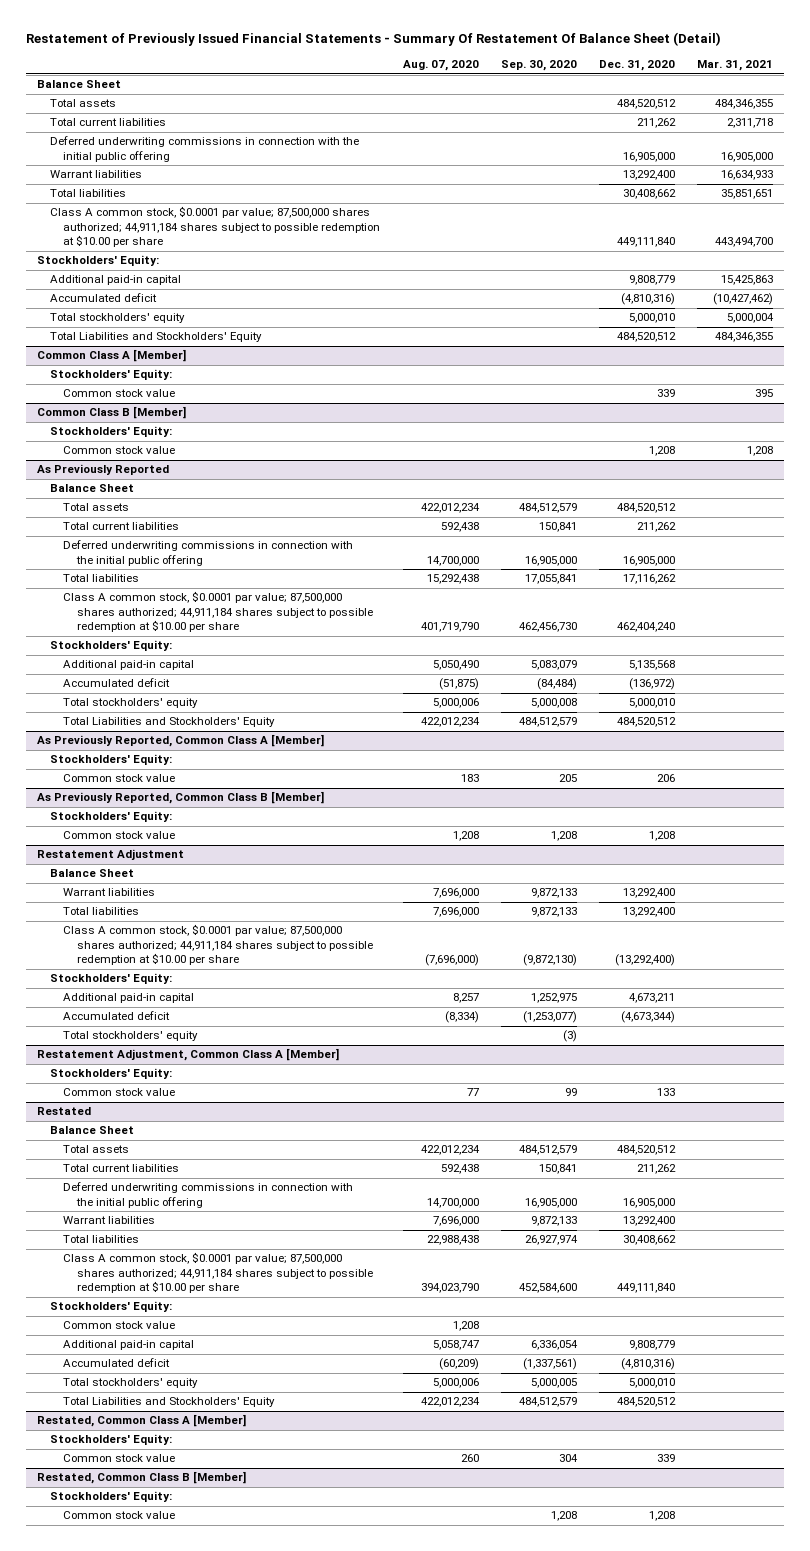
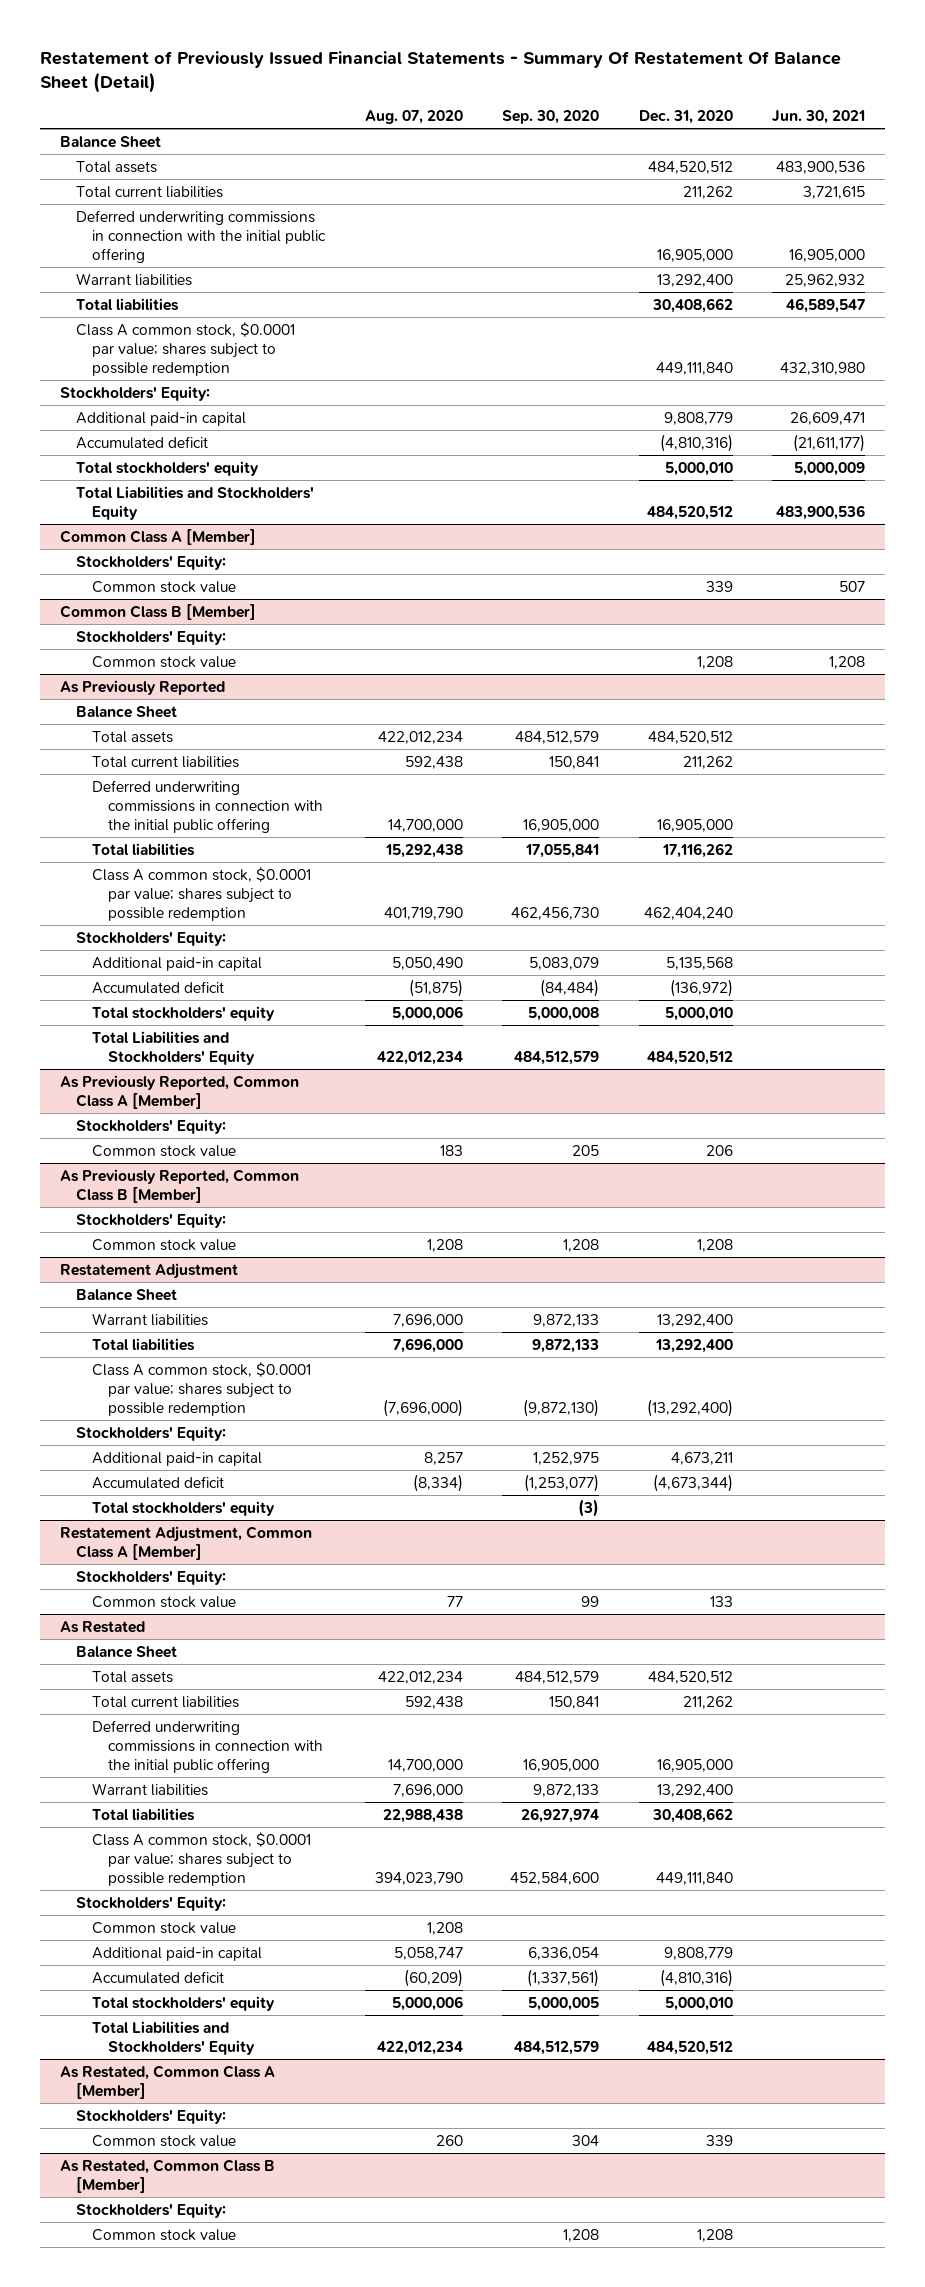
[696,60,773,72] Mar. 31, 2021 -> none
none -> [772,110,866,125] Jun. 30, 2021
[50,206,381,248] Class A common stock, $0.0001 par value; 87,500,000 shares authorized; 44,911,184 shares subject to possible redemption at $10.00 per share -> [75,321,295,376] Class A common stock, $0.0001 par value; shares subject to possible redemption
[63,591,373,633] Class A common stock, $0.0001 par value; 87,500,000 shares authorized; 44,911,184 shares subject to possible redemption at $10.00 per share -> [92,866,312,921] Class A common stock, $0.0001 par value; shares subject to possible redemption
[63,924,373,966] Class A common stock, $0.0001 par value; 87,500,000 shares authorized; 44,911,184 shares subject to possible redemption at $10.00 per share -> [92,1361,312,1416] Class A common stock, $0.0001 par value; shares subject to possible redemption
[36,1107,91,1116] Restated -> [59,1620,145,1633] As Restated
[63,1252,373,1294] Class A common stock, $0.0001 par value; 87,500,000 shares authorized; 44,911,184 shares subject to possible redemption at $10.00 per share -> [92,1831,312,1886] Class A common stock, $0.0001 par value; shares subject to possible redemption
[36,1414,246,1428] Restated, Common Class A [Member] -> [59,2064,275,2099] As Restated, Common Class A [Member]
[36,1471,246,1485] Restated, Common Class B [Member] -> [59,2158,275,2193] As Restated, Common Class B [Member]

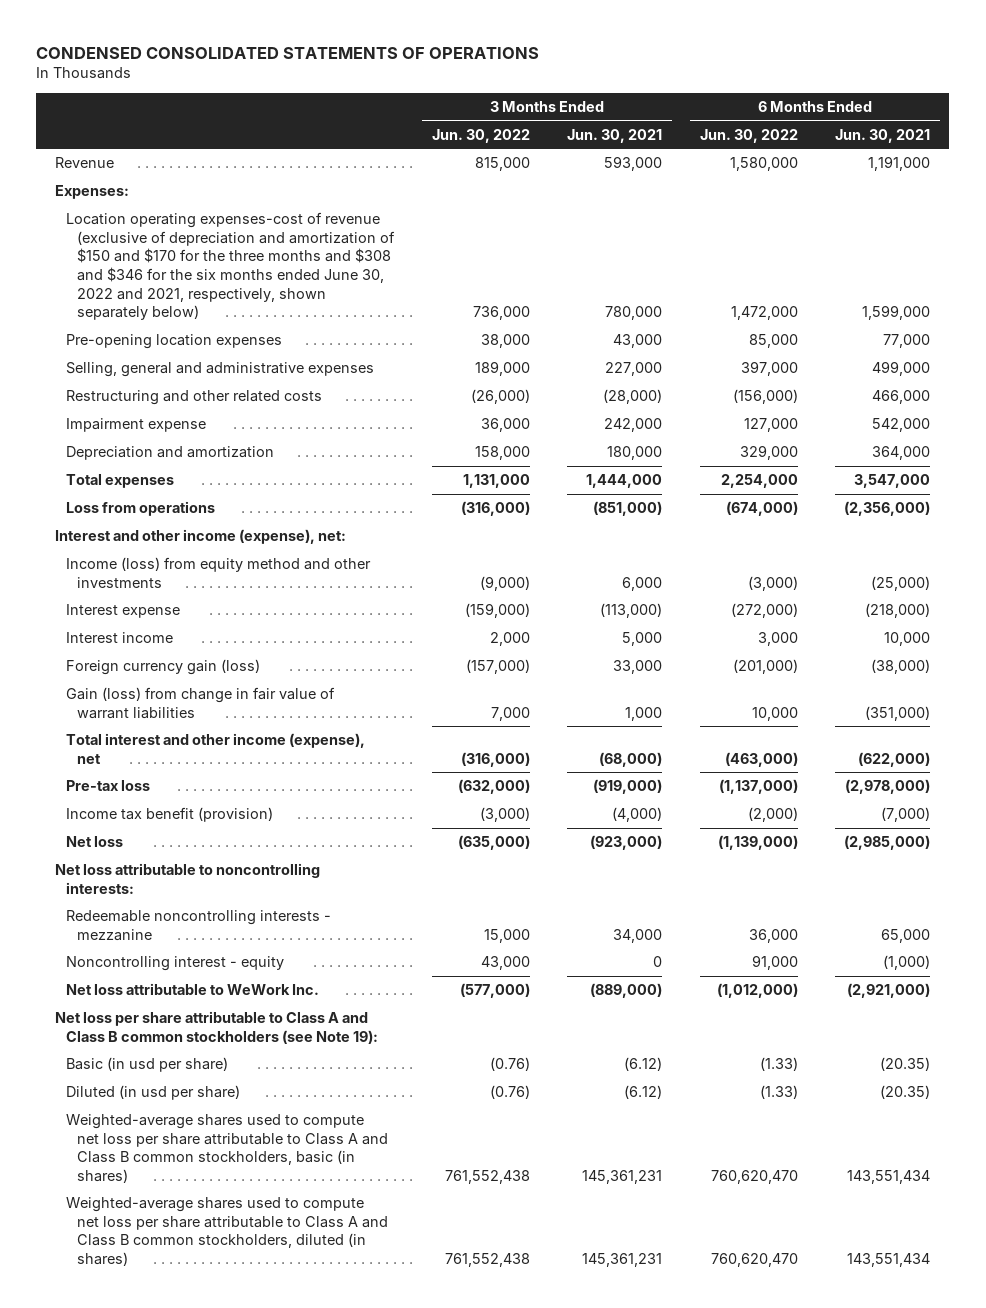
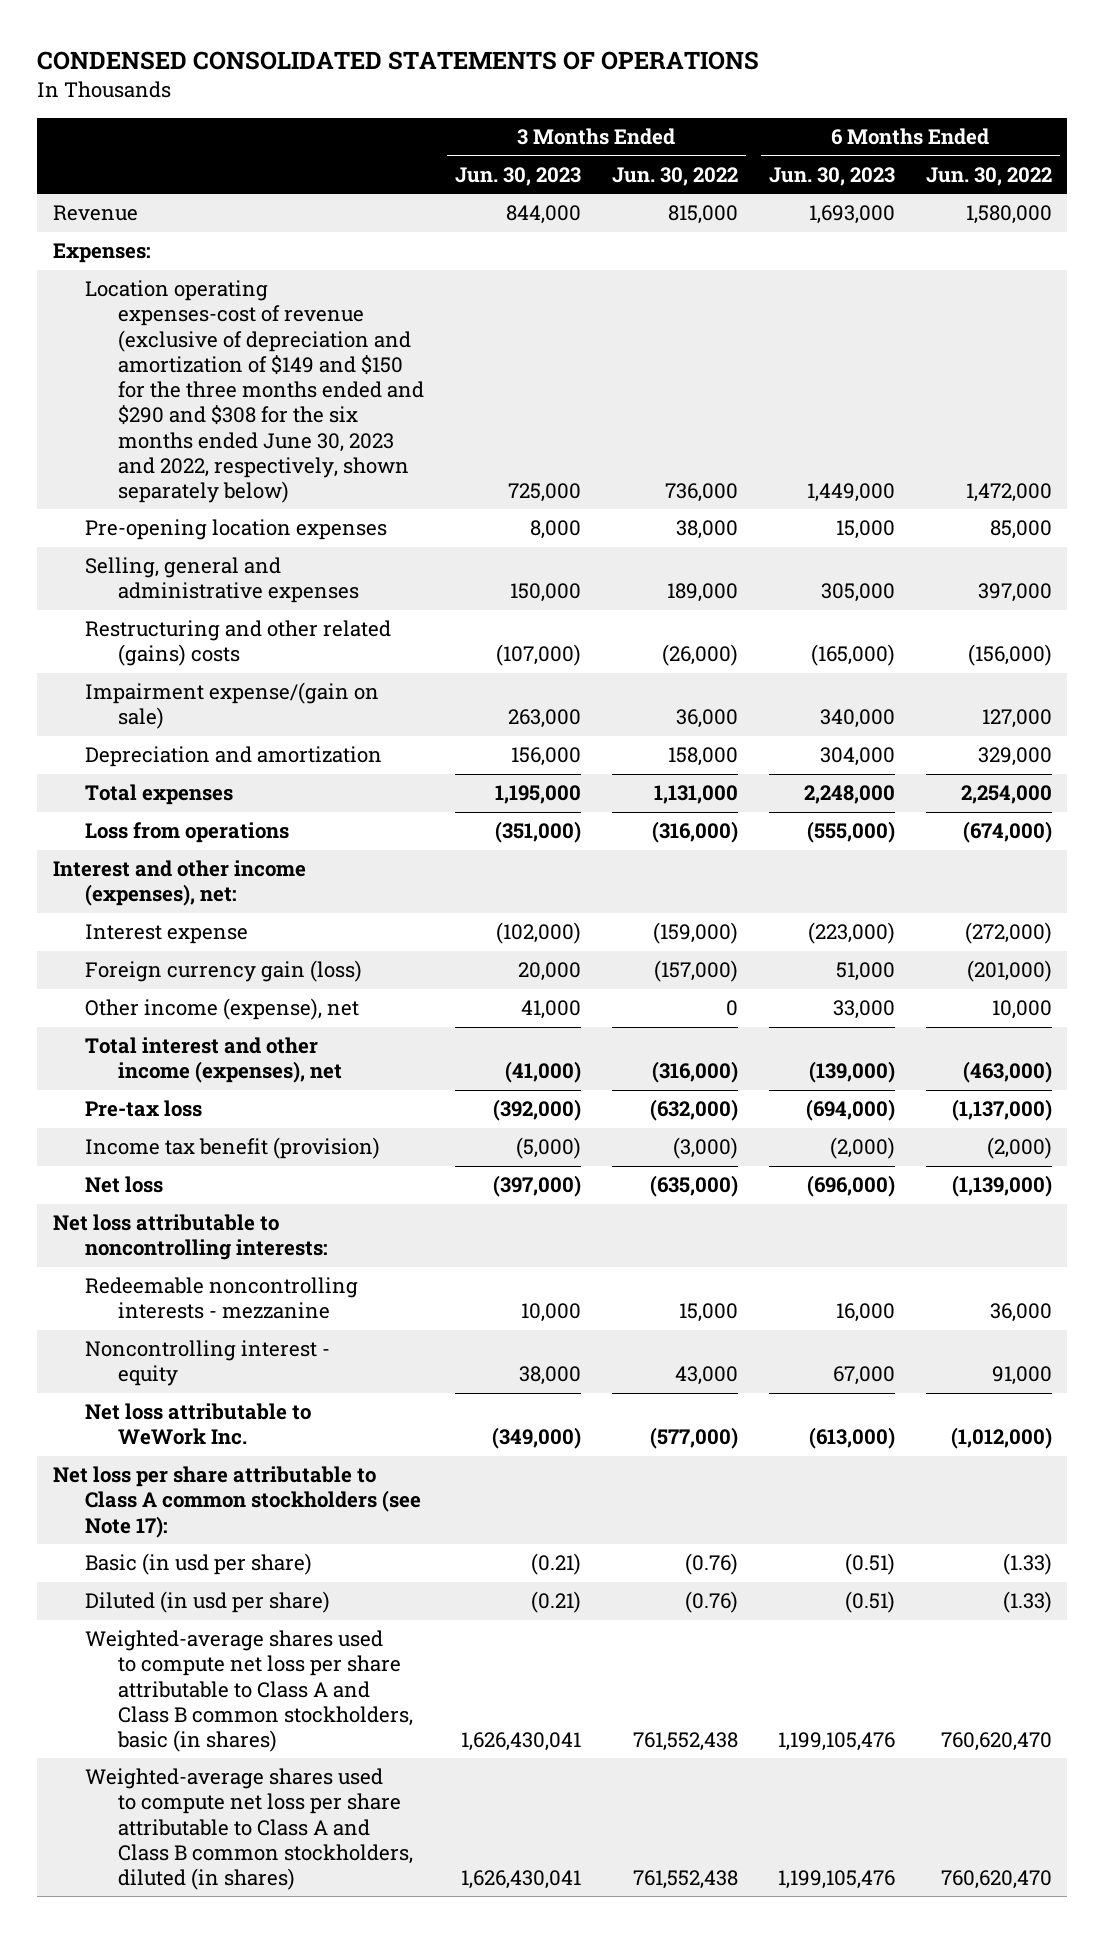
[567,128,663,143] Jun. 30, 2021 -> none
[835,128,931,143] Jun. 30, 2021 -> none
none -> [454,166,581,186] Jun. 30, 2023
none -> [768,166,895,186] Jun. 30, 2023
[66,212,396,321] Location operating expenses-cost of revenue (exclusive of depreciation and amortization of $150 and $170 for the three months and $308 and $346 for the six months ended June 30, 2022 and 2021, respectively, shown separately below) -> [85,280,424,504] Location operating expenses-cost of revenue (exclusive of depreciation and amortization of $149 and $150 for the three months ended and $290 and $308 for the six months ended June 30, 2023 and 2022, respectively, shown separately below)
[66,390,323,406] Restructuring and other related costs -> [85,620,392,667] Restructuring and other related (gains) costs
[66,418,207,433] Impairment expense -> [85,682,380,730] Impairment expense/(gain on sale)
[66,557,372,588] Income (loss) from equity method and other investments -> none
[55,529,347,545] Interest and other income (expense), net: -> [52,860,306,907] Interest and other income (expenses), net:
[66,632,174,644] Interest income -> none
[66,687,336,719] Gain (loss) from change in fair value of warrant liabilities -> none
none -> [85,998,360,1021] Other income (expense), net
[66,733,366,764] Total interest and other income (expense), net -> [85,1037,342,1084] Total interest and other income (expenses), net
[55,1011,379,1044] Net loss per share attributable to Class A and Class B common stockholders (see Note 19): -> [52,1466,422,1538] Net loss per share attributable to Class A common stockholders (see Note 17):

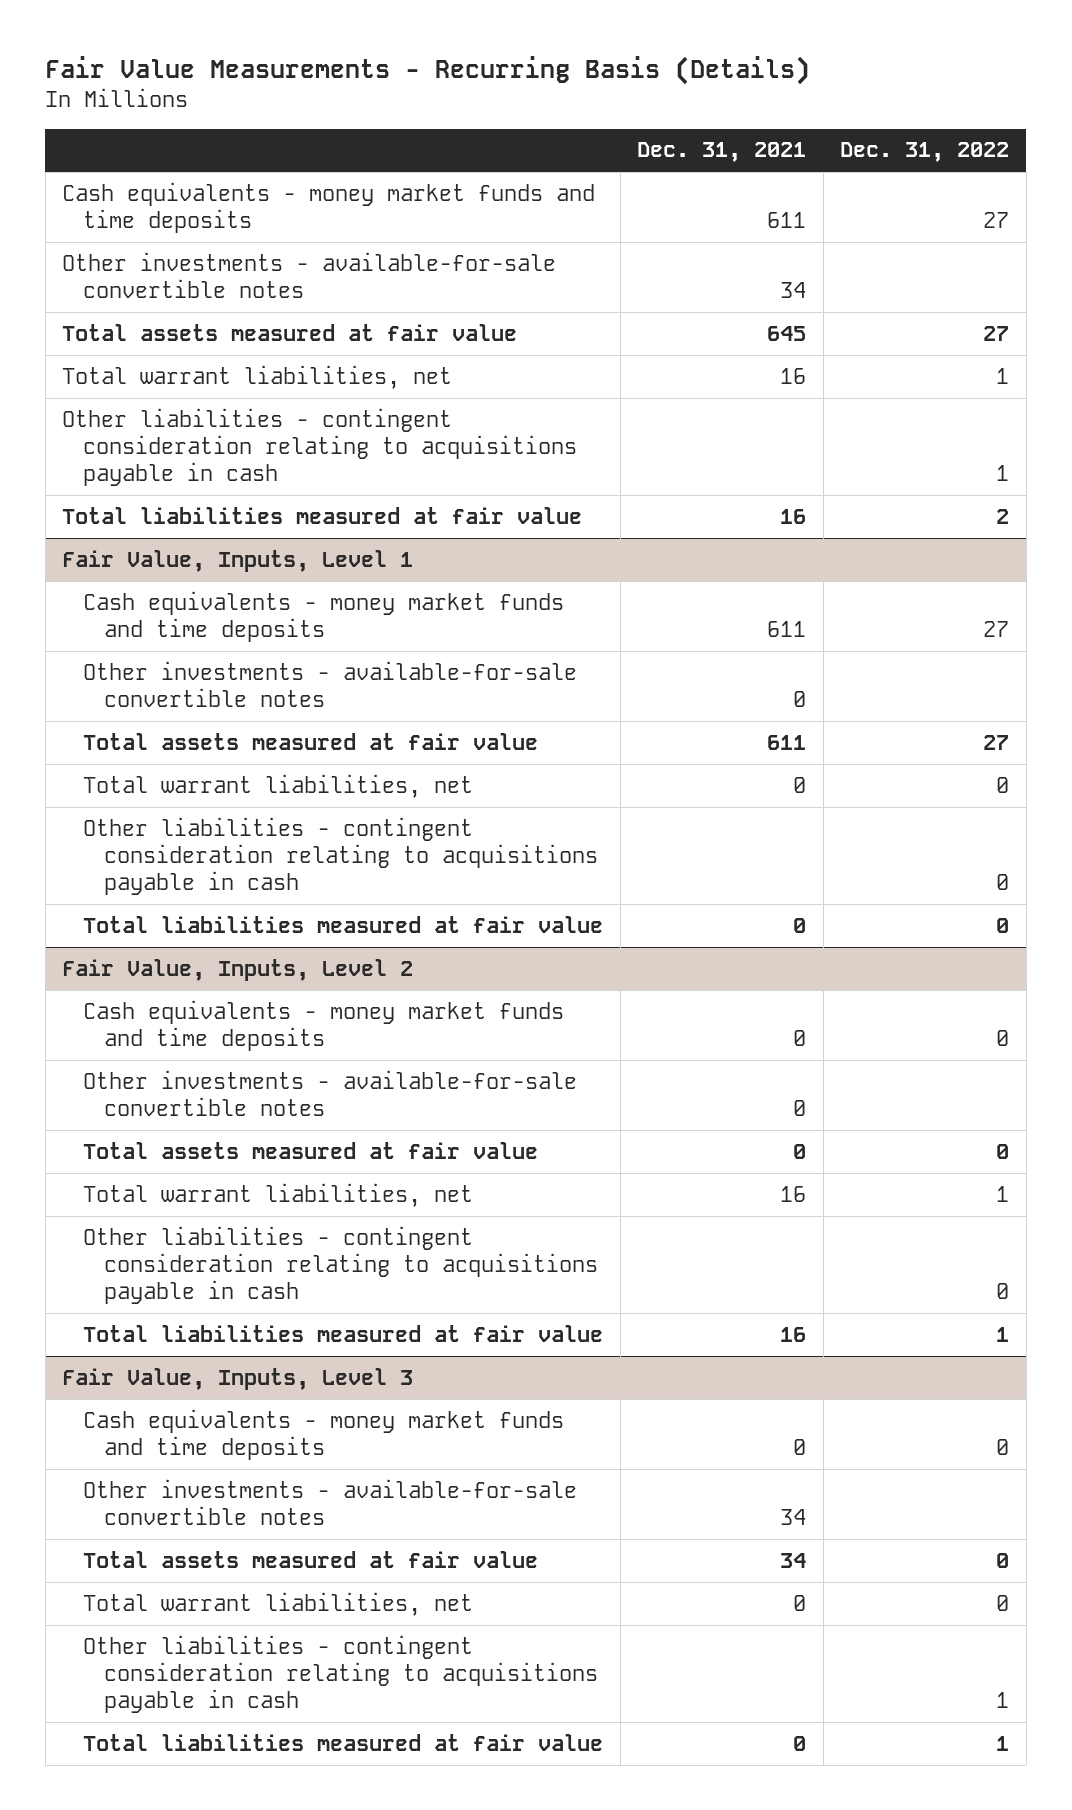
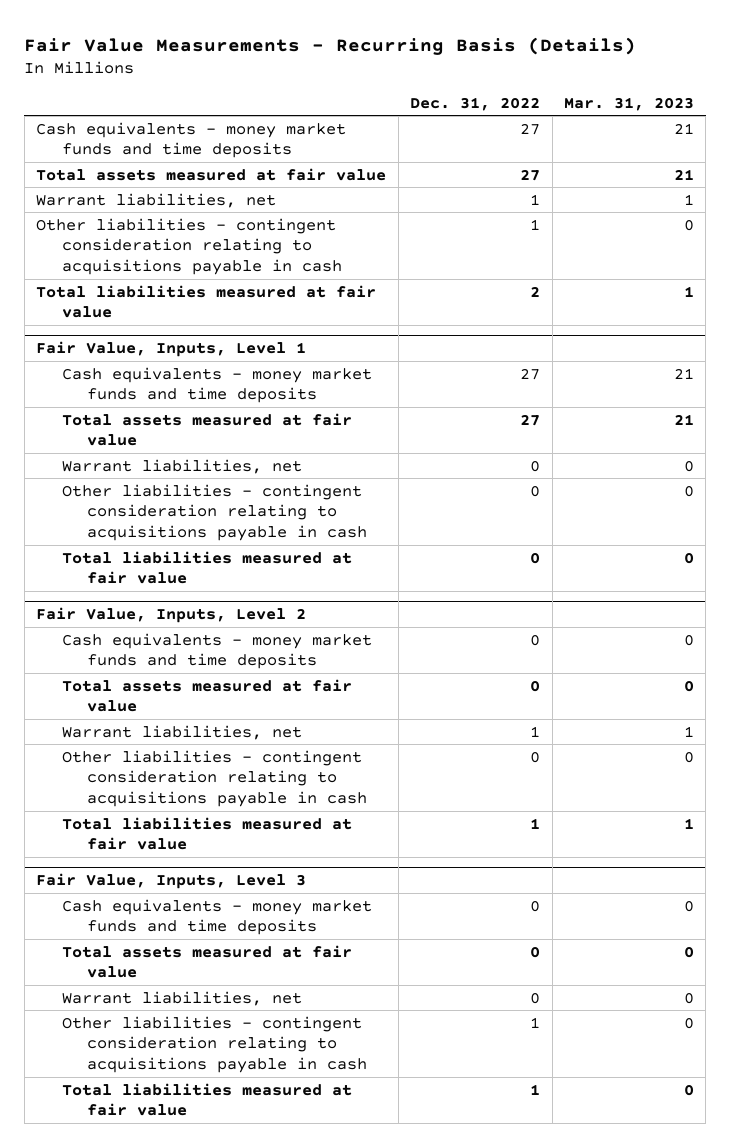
[637,142,807,163] Dec. 31, 2021 -> none
none -> [563,96,694,111] Mar. 31, 2023
[62,251,557,298] Other investments - available-for-sale convertible notes -> none
[62,364,453,389] Total warrant liabilities, net -> [36,192,277,208] Warrant liabilities, net
[83,660,578,707] Other investments - available-for-sale convertible notes -> none
[83,773,474,798] Total warrant liabilities, net -> [61,458,302,474] Warrant liabilities, net
[83,1069,578,1116] Other investments - available-for-sale convertible notes -> none
[83,1182,474,1207] Total warrant liabilities, net -> [61,724,302,740] Warrant liabilities, net
[83,1478,578,1525] Other investments - available-for-sale convertible notes -> none
[83,1591,474,1616] Total warrant liabilities, net -> [61,990,302,1006] Warrant liabilities, net

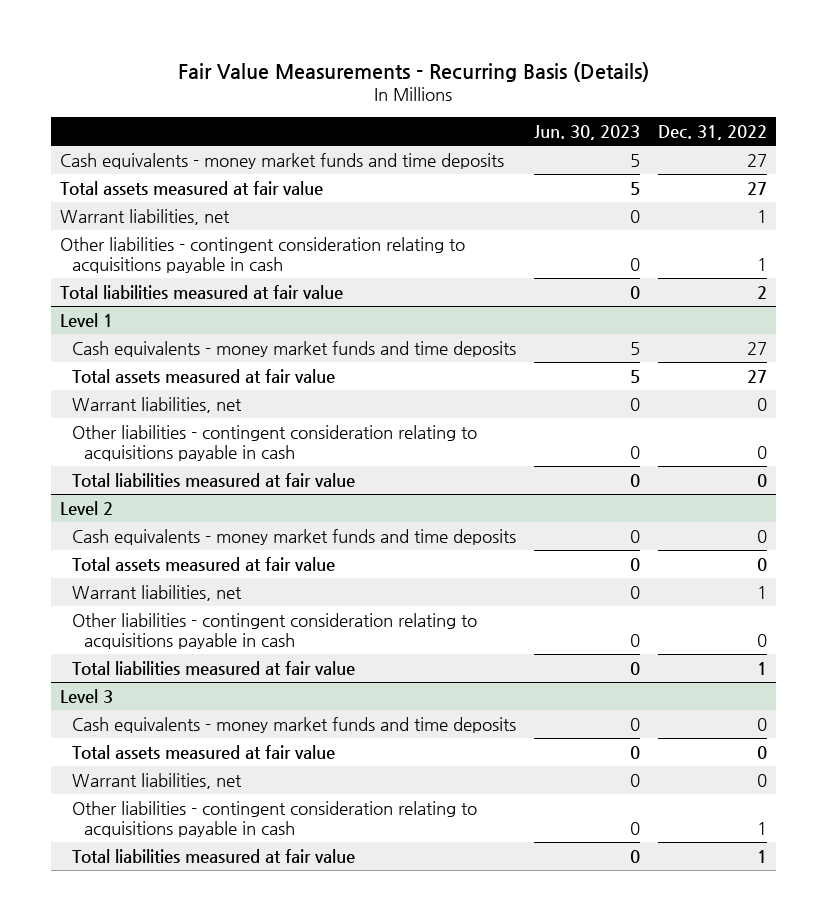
[563,96,694,111] Mar. 31, 2023 -> none
none -> [533,125,640,141] Jun. 30, 2023
[36,340,307,357] Fair Value, Inputs, Level 1 -> [60,312,114,327] Level 1
[36,606,307,623] Fair Value, Inputs, Level 2 -> [60,500,114,515] Level 2
[36,872,307,889] Fair Value, Inputs, Level 3 -> [60,688,114,703] Level 3

